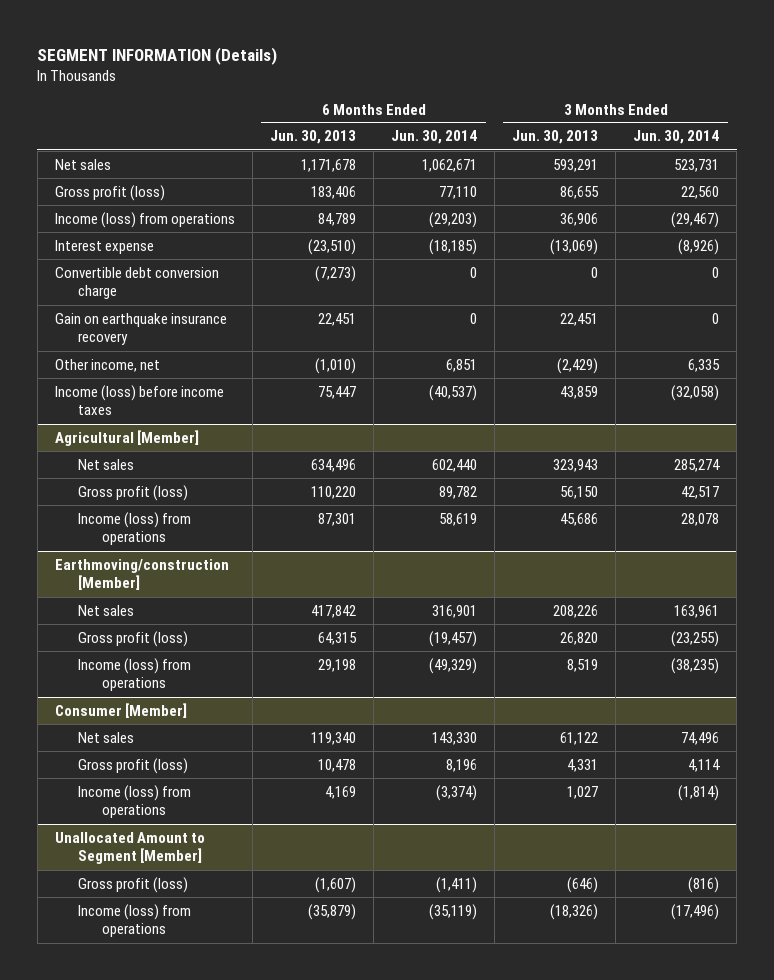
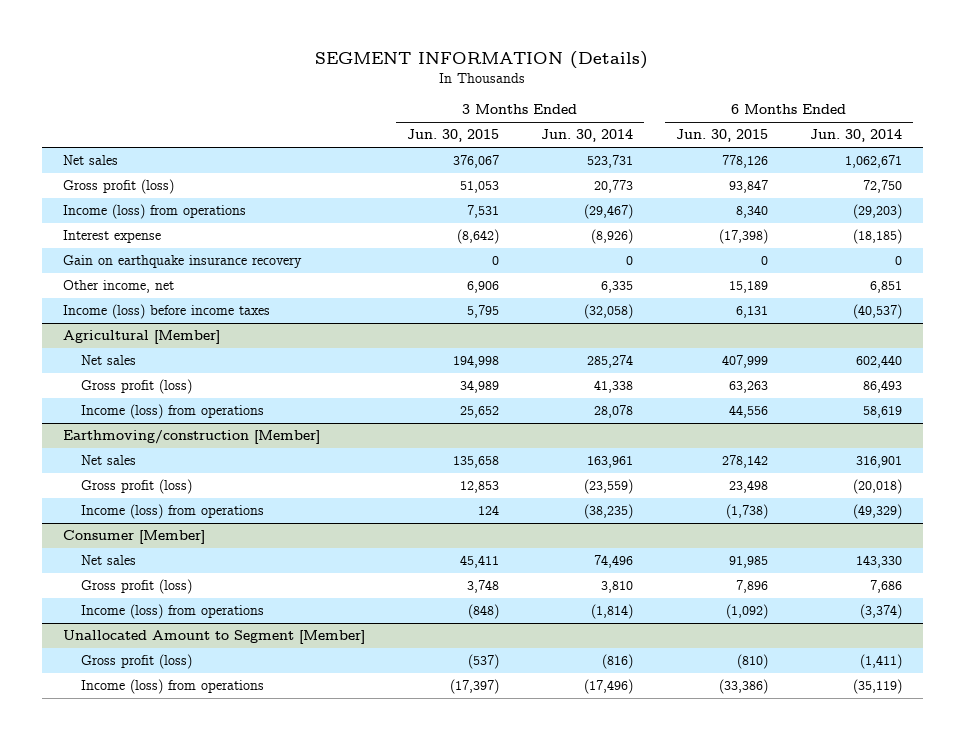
[270,130,357,145] Jun. 30, 2013 -> none
[512,130,599,145] Jun. 30, 2013 -> none
none -> [407,129,500,143] Jun. 30, 2015
none -> [675,129,768,143] Jun. 30, 2015
[439,185,478,199] 77,110 -> [863,180,903,194] 72,750
[681,185,720,199] 22,560 -> [594,180,634,194] 20,773
[54,266,219,300] Convertible debt conversion charge -> none
[439,485,478,499] 89,782 -> [863,380,903,394] 86,493
[681,485,720,499] 42,517 -> [594,380,634,394] 41,338
[429,630,478,647] (19,457) -> [853,479,903,495] (20,018)
[671,630,720,647] (23,255) -> [584,479,634,495] (23,559)
[446,758,478,772] 8,196 -> [870,580,903,594] 7,686
[688,758,721,772] 4,114 -> [601,581,634,594] 3,810

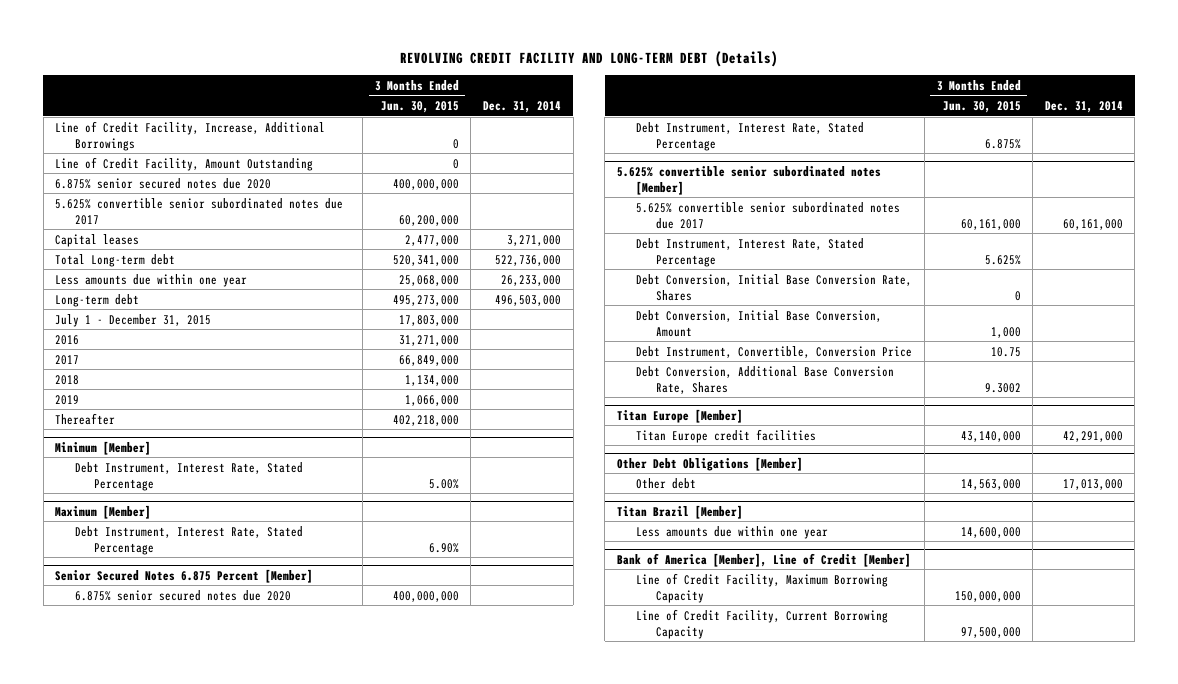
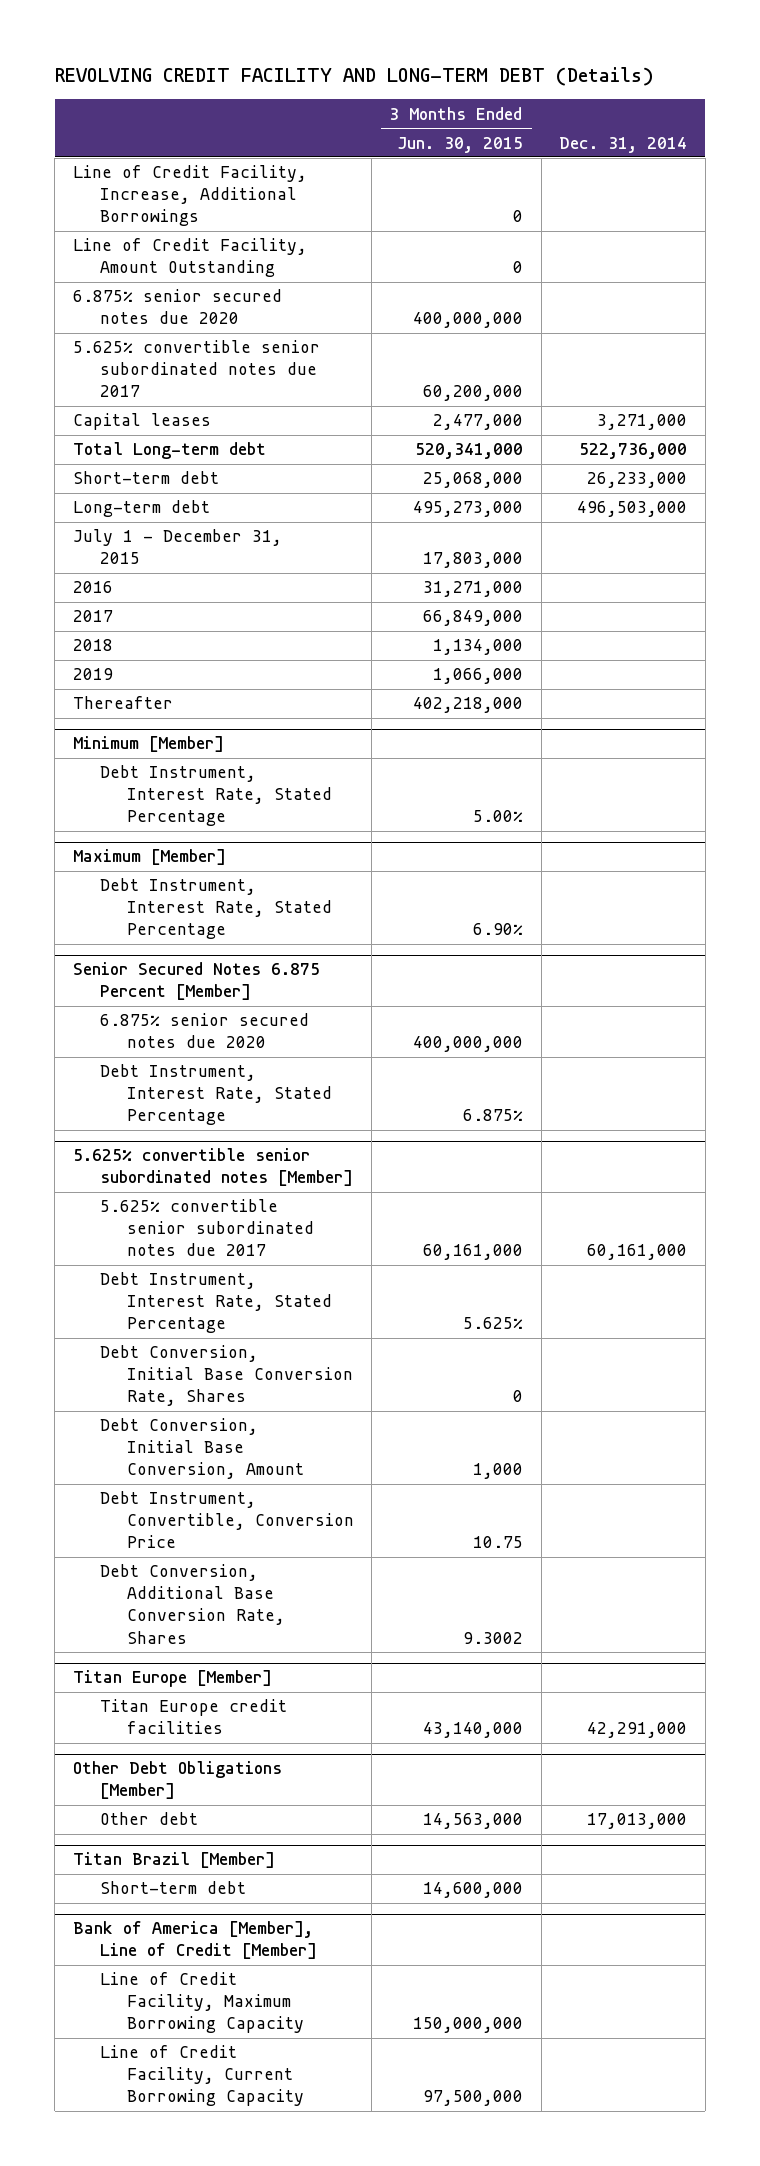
[55,273,248,287] Less amounts due within one year -> [73,471,220,485] Short-term debt
[636,525,829,539] Less amounts due within one year -> [99,1881,246,1895] Short-term debt

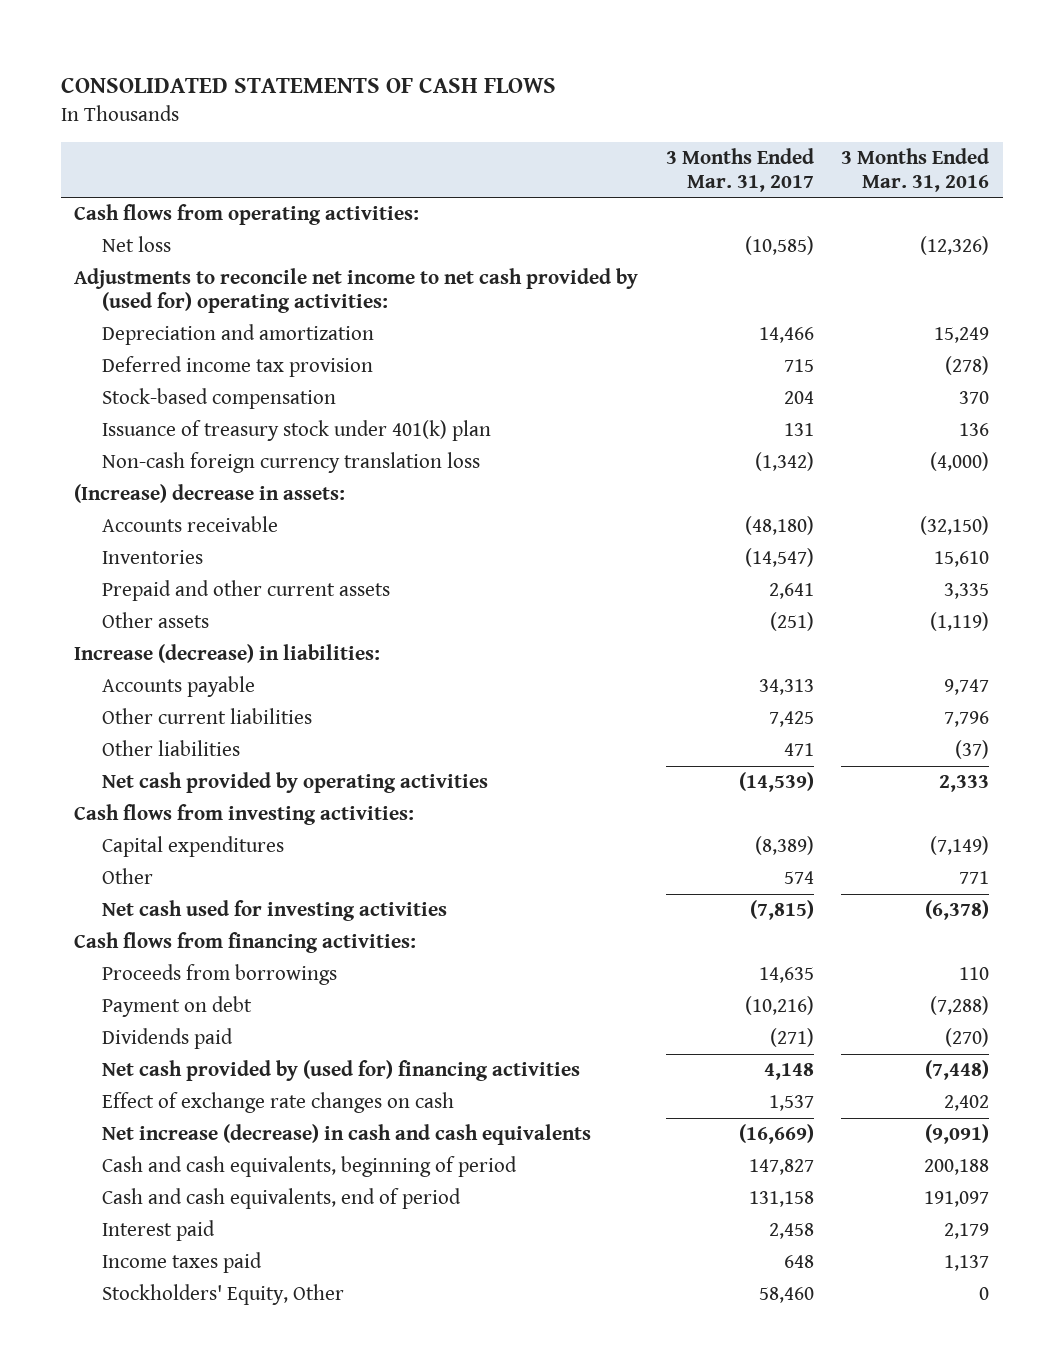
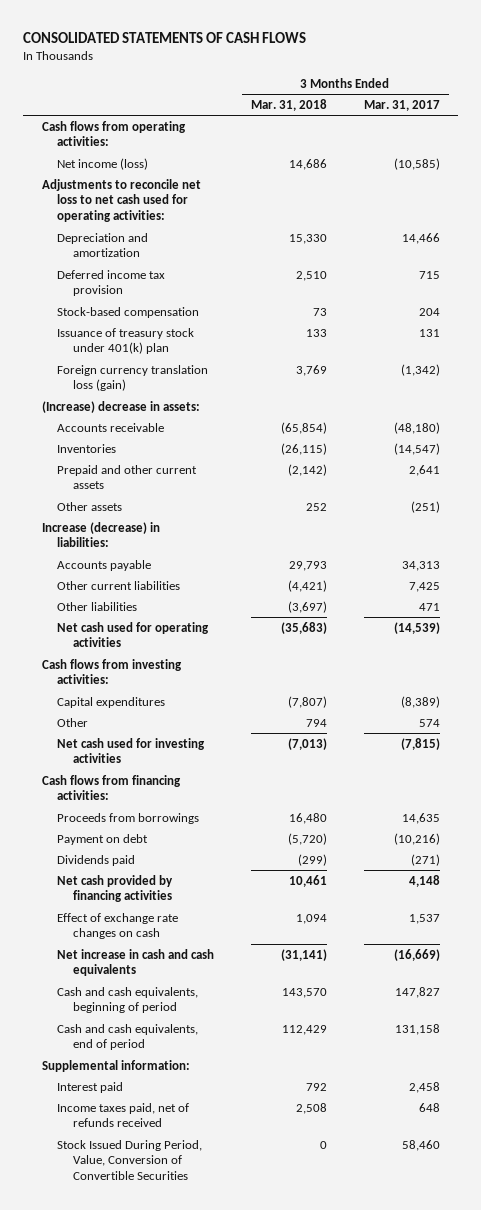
[841,148,990,192] 3 Months Ended Mar. 31, 2016 -> none
none -> [250,98,327,111] Mar. 31, 2018
[102,236,172,253] Net loss -> [57,157,149,170] Net income (loss)
[74,268,639,314] Adjustments to reconcile net income to net cash provided by (used for) operating activities: -> [41,178,201,223] Adjustments to reconcile net loss to net cash used for operating activities:
[102,452,481,474] Non-cash foreign currency translation loss -> [57,364,209,392] Foreign currency translation loss (gain)
[102,772,489,794] Net cash provided by operating activities -> [57,621,210,648] Net cash used for operating activities
[102,1060,581,1082] Net cash provided by (used for) financing activities -> [57,874,174,903] Net cash provided by financing activities
[102,1124,592,1146] Net increase (decrease) in cash and cash equivalents -> [57,948,215,977] Net increase in cash and cash equivalents
none -> [41,1059,190,1072] Supplemental information:
[102,1252,263,1274] Income taxes paid -> [57,1102,190,1128] Income taxes paid, net of refunds received
[102,1284,345,1306] Stockholders' Equity, Other -> [57,1139,203,1181] Stock Issued During Period, Value, Conversion of Convertible Securities

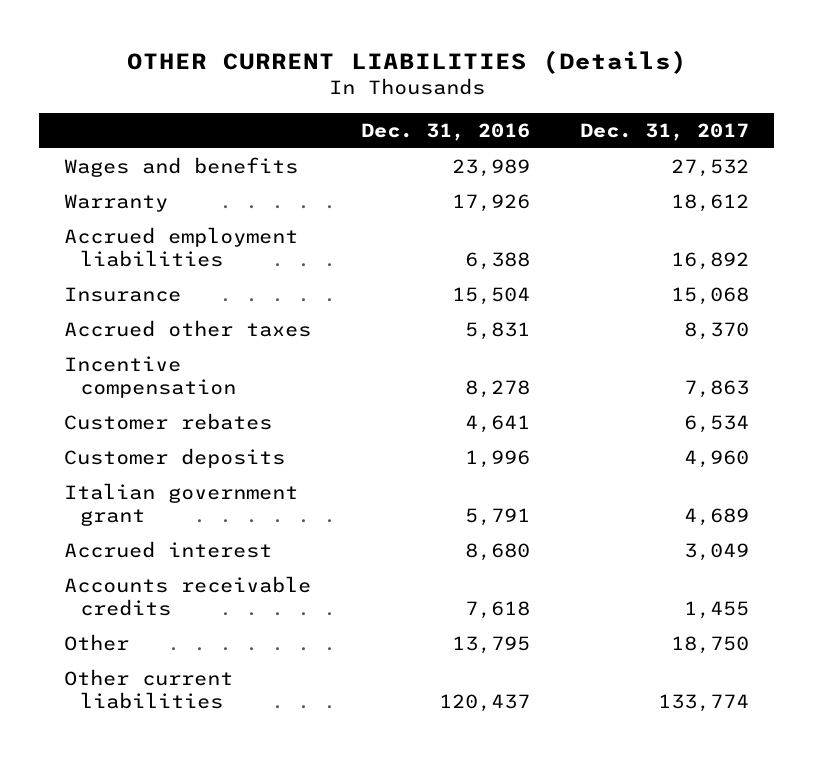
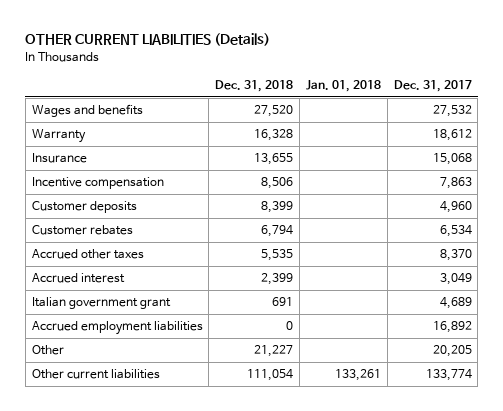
[361,123,531,142] Dec. 31, 2016 -> none
none -> [215,80,294,93] Dec. 31, 2018
none -> [305,80,381,93] Jan. 01, 2018
[64,413,273,431] Customer rebates -> [31,225,133,236] Customer rebates
[64,320,312,338] Accrued other taxes -> [31,249,144,260] Accrued other taxes
[64,576,312,617] Accounts receivable credits -> none
[64,483,299,527] Italian government grant -> [31,297,171,310] Italian government grant
[64,227,299,268] Accrued employment liabilities -> [31,321,203,336] Accrued employment liabilities
[671,636,750,655] 18,750 -> [432,345,472,358] 20,205

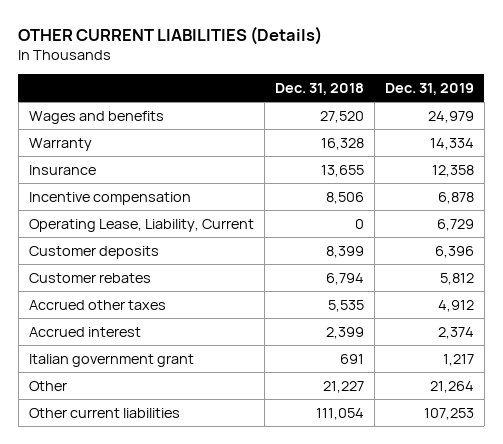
[305,80,381,93] Jan. 01, 2018 -> none
[393,80,472,93] Dec. 31, 2017 -> none
none -> [384,83,474,96] Dec. 31, 2019
none -> [28,218,254,232] Operating Lease, Liability, Current
[31,321,203,336] Accrued employment liabilities -> none

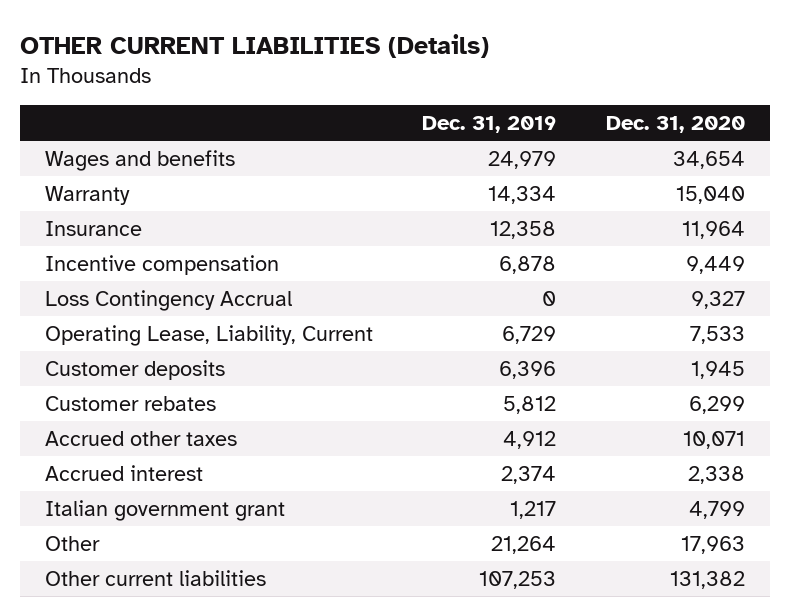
[274,83,364,96] Dec. 31, 2018 -> none
none -> [606,116,746,134] Dec. 31, 2020
none -> [44,290,292,312] Loss Contingency Accrual

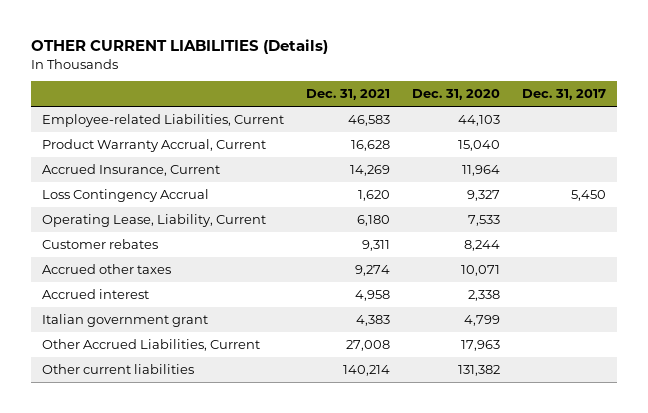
[422,116,557,134] Dec. 31, 2019 -> none
none -> [306,89,391,101] Dec. 31, 2021
none -> [522,89,607,101] Dec. 31, 2017
[44,150,235,172] Wages and benefits -> none
[44,255,279,276] Incentive compensation -> none
none -> [41,114,284,128] Employee-related Liabilities, Current
[44,186,130,206] Warranty -> [41,139,266,153] Product Warranty Accrual, Current
[44,221,142,237] Insurance -> [41,164,220,177] Accrued Insurance, Current
[44,360,225,381] Customer deposits -> none
[689,396,746,415] 6,299 -> [464,240,501,252] 8,244
[44,536,100,552] Other -> [41,339,260,352] Other Accrued Liabilities, Current

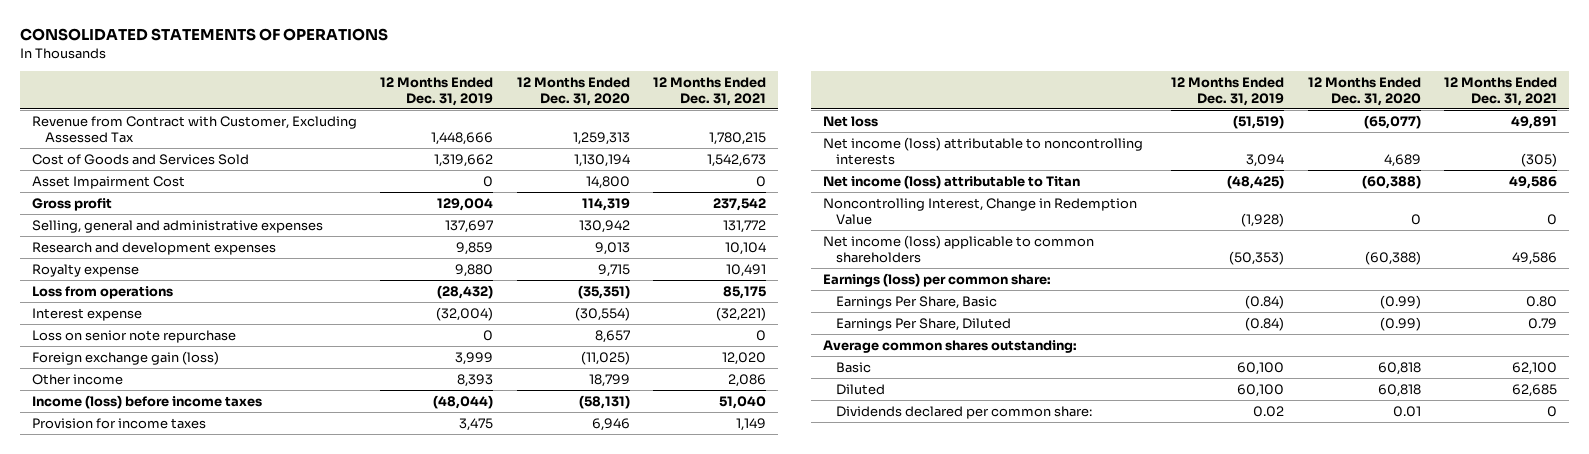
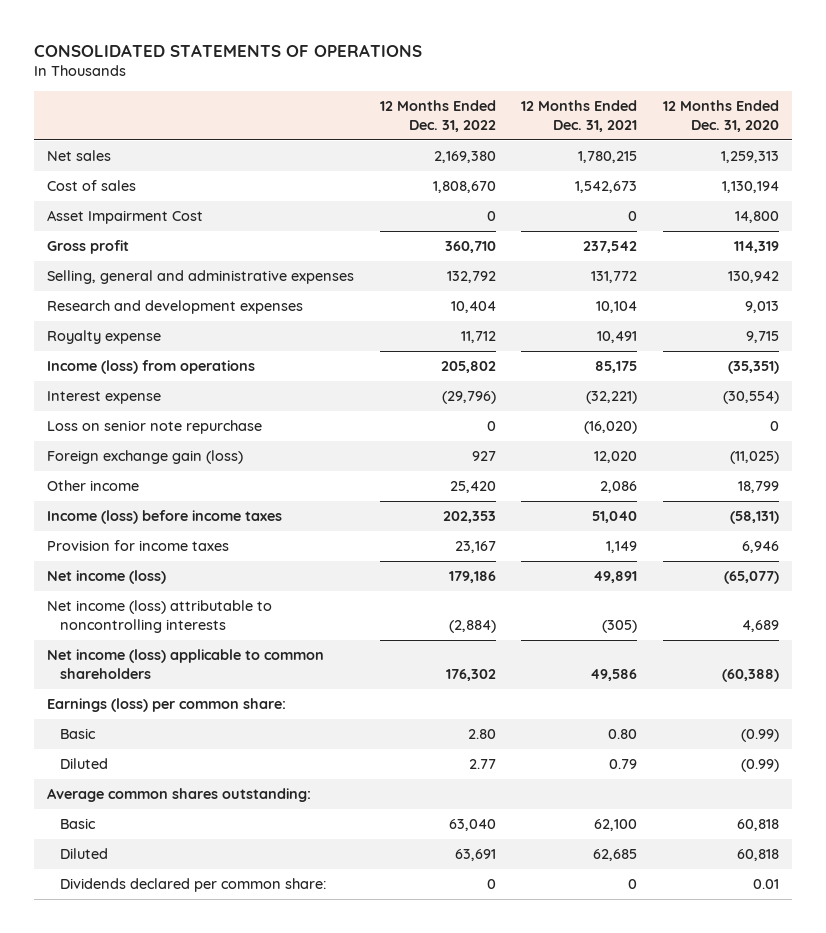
[380,76,494,106] 12 Months Ended Dec. 31, 2019 -> none
none -> [379,100,496,132] 12 Months Ended Dec. 31, 2022
[31,115,357,143] Revenue from Contract with Customer, Excluding Assessed Tax -> [46,150,111,162] Net sales
[31,153,249,165] Cost of Goods and Services Sold -> [46,180,136,192] Cost of sales
[31,285,173,299] Loss from operations -> [46,360,255,375] Income (loss) from operations
[594,329,630,343] 8,657 -> [769,421,779,432] 0
[756,329,767,341] 0 -> [584,421,638,435] (16,020)
[822,115,878,127] Net loss -> [46,570,166,585] Net income (loss)
[822,174,1080,189] Net income (loss) attributable to Titan -> none
[822,197,1137,225] Noncontrolling Interest, Change in Redemption Value -> none
[835,295,997,309] Earnings Per Share, Basic -> [59,728,96,740] Basic
[835,317,1011,331] Earnings Per Share, Diluted -> [59,758,108,770] Diluted

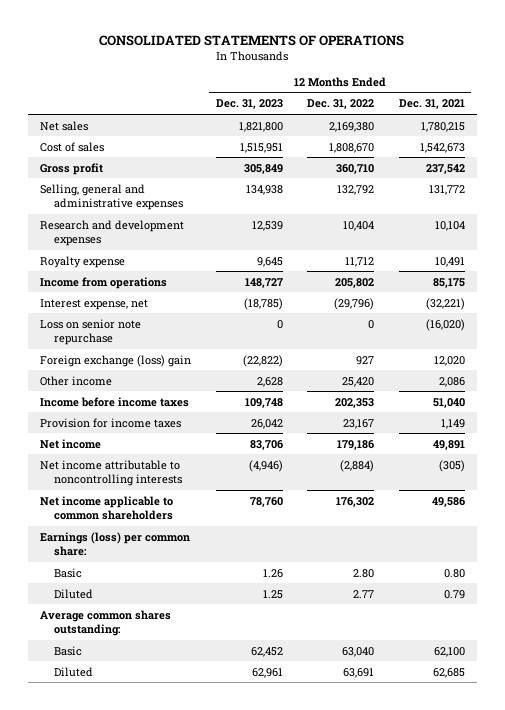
[662,100,779,132] 12 Months Ended Dec. 31, 2020 -> none
none -> [215,99,283,110] Dec. 31, 2023
[46,210,203,225] Asset Impairment Cost -> none
[46,360,255,375] Income (loss) from operations -> [39,276,167,289] Income from operations
[46,391,161,405] Interest expense -> [39,298,148,310] Interest expense, net
[46,450,243,465] Foreign exchange gain (loss) -> [39,354,191,367] Foreign exchange (loss) gain
[46,510,282,525] Income (loss) before income taxes -> [39,396,189,407] Income before income taxes
[46,570,166,585] Net income (loss) -> [39,438,101,449] Net income
[46,600,272,633] Net income (loss) attributable to noncontrolling interests -> [39,459,182,486] Net income attributable to noncontrolling interests
[46,649,324,679] Net income (loss) applicable to common shareholders -> [39,495,173,520] Net income applicable to common shareholders
[59,878,326,893] Dividends declared per common share: -> none

